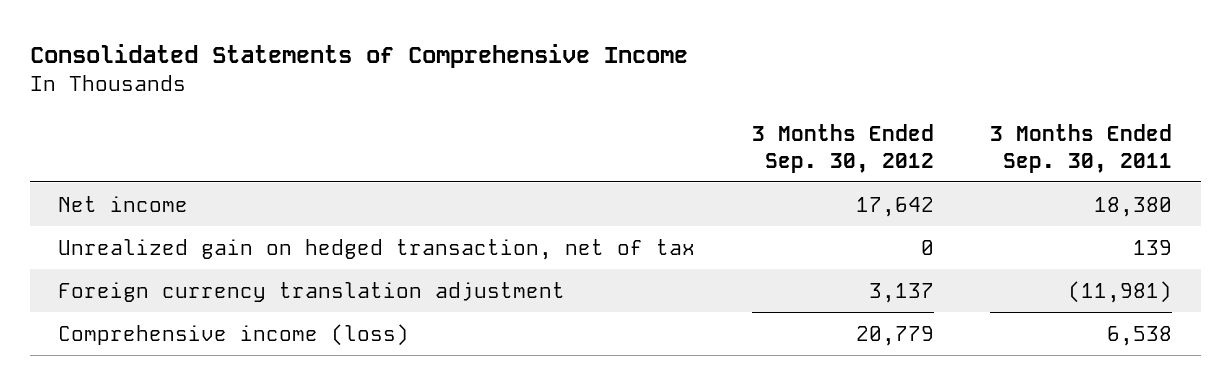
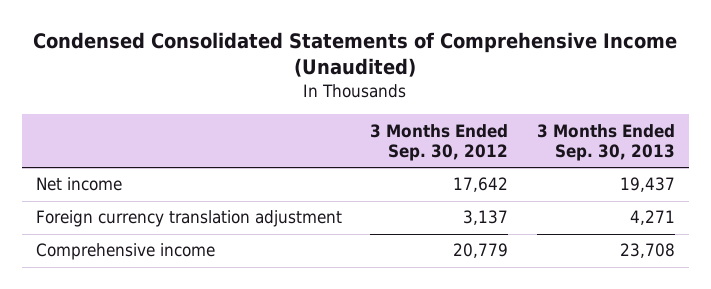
[30,43,689,68] Consolidated Statements of Comprehensive Income -> [33,31,678,78] Condensed Consolidated Statements of Comprehensive Income (Unaudited)
[990,123,1173,173] 3 Months Ended Sep. 30, 2011 -> none
none -> [536,123,675,162] 3 Months Ended Sep. 30, 2013
[58,238,696,260] Unrealized gain on hedged transaction, net of tax -> none
[58,323,410,346] Comprehensive income (loss) -> [35,243,215,261] Comprehensive income

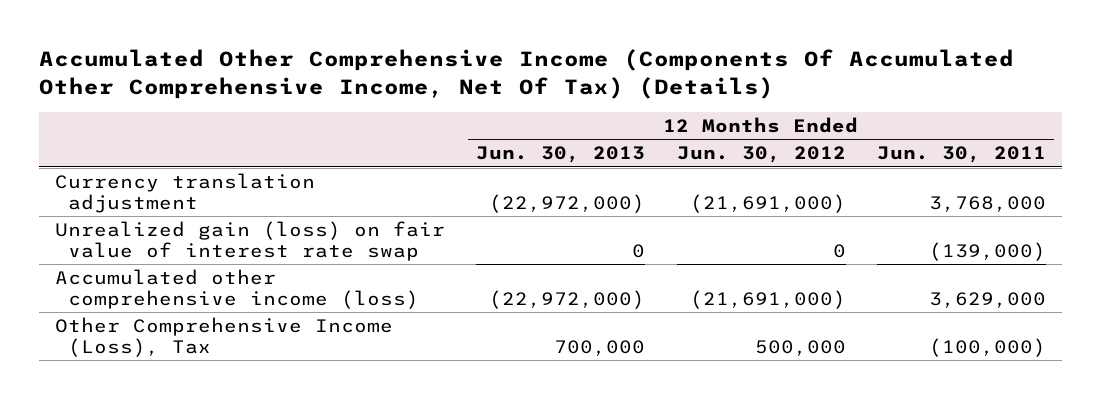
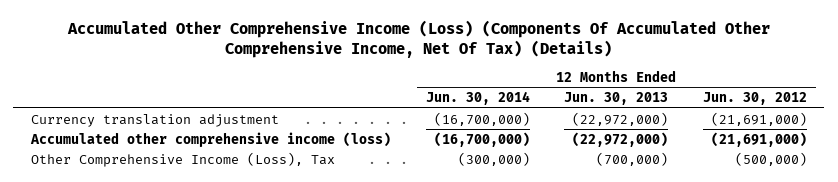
[38,49,1014,99] Accumulated Other Comprehensive Income (Components Of Accumulated Other Comprehensive Income, Net Of Tax) (Details) -> [66,19,770,58] Accumulated Other Comprehensive Income (Loss) (Components Of Accumulated Other Comprehensive Income, Net Of Tax) (Details)
[877,146,1047,164] Jun. 30, 2011 -> none
none -> [425,90,530,105] Jun. 30, 2014
[54,220,445,261] Unrealized gain (loss) on fair value of interest rate swap -> none
[554,339,646,356] 700,000 -> [596,151,669,166] (700,000)
[754,339,846,356] 500,000 -> [734,151,807,166] (500,000)

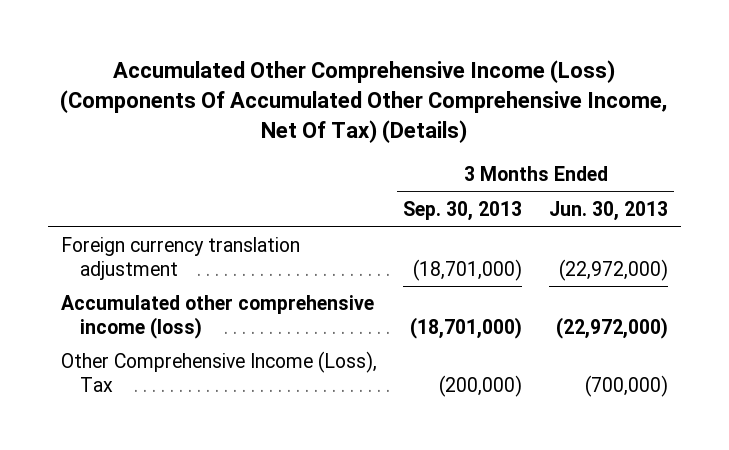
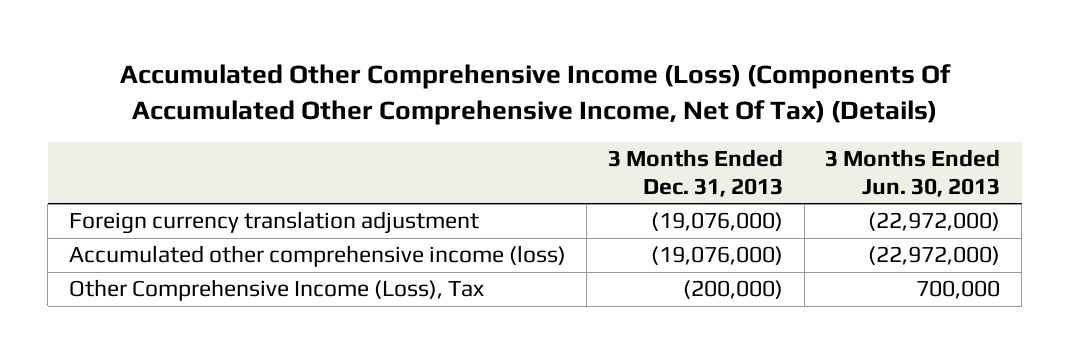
[403,201,523,222] Sep. 30, 2013 -> none
none -> [608,149,784,198] 3 Months Ended Dec. 31, 2013
[584,374,668,397] (700,000) -> [916,280,1001,300] 700,000

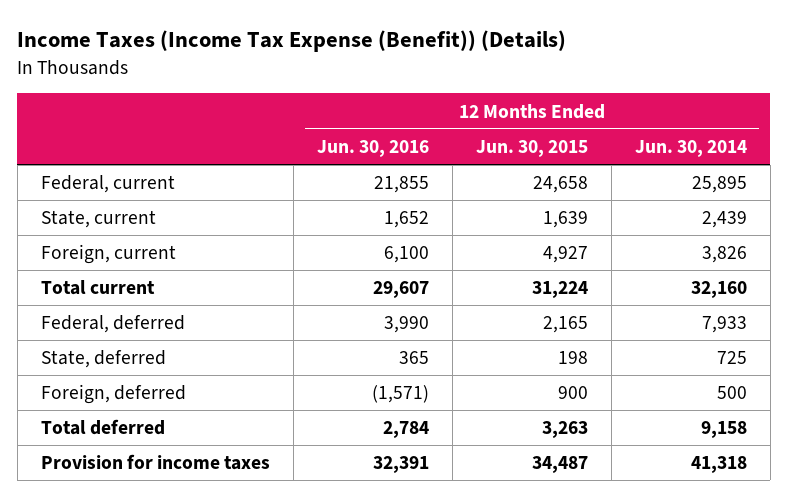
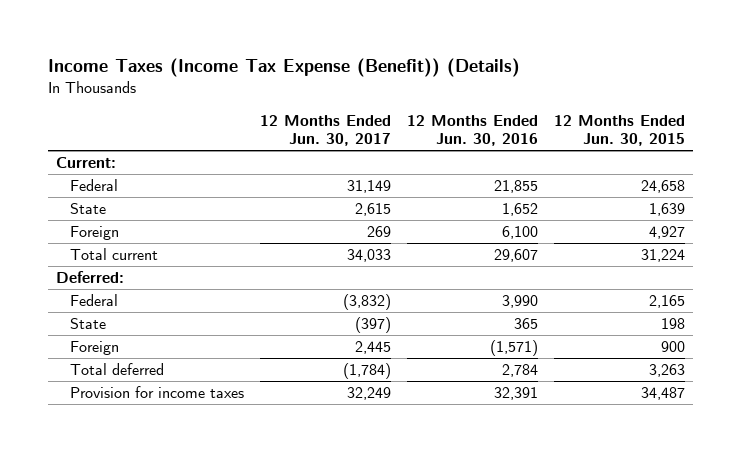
[634,140,747,158] Jun. 30, 2014 -> none
none -> [259,114,391,146] 12 Months Ended Jun. 30, 2017
none -> [56,157,117,169] Current:
[40,175,175,194] Federal, current -> [69,179,118,192] Federal
[40,210,156,229] State, current -> [69,203,106,215] State
[40,244,176,265] Foreign, current -> [69,226,119,241] Foreign
none -> [56,271,125,284] Deferred:
[40,315,185,334] Federal, deferred -> [69,294,118,307] Federal
[40,350,166,369] State, deferred -> [69,318,106,330] State
[40,384,186,405] Foreign, deferred -> [69,341,119,356] Foreign

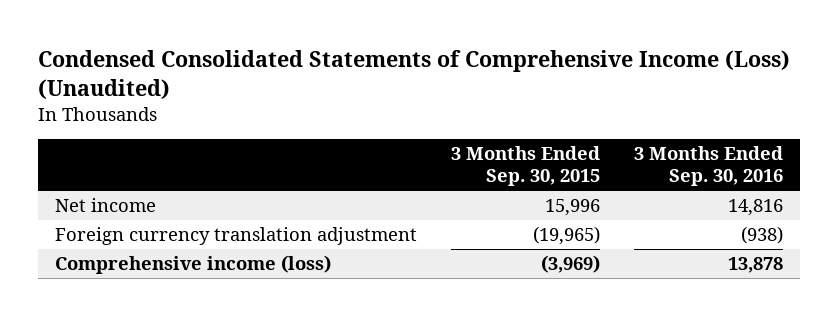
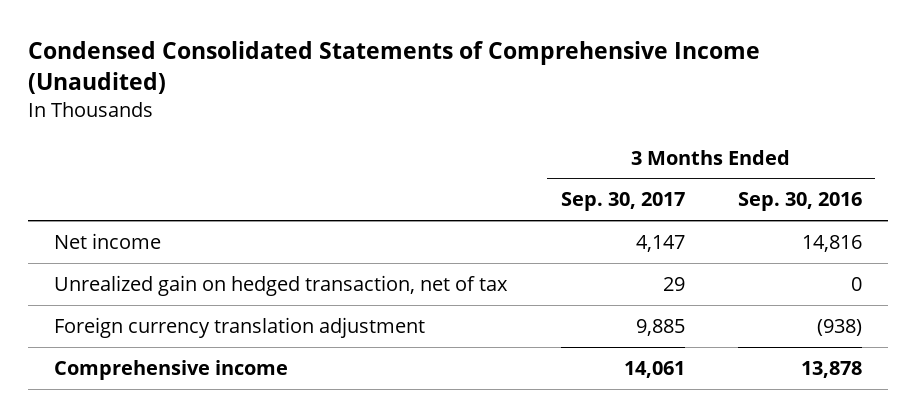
[38,49,791,99] Condensed Consolidated Statements of Comprehensive Income (Loss) (Unaudited) -> [27,40,760,94] Condensed Consolidated Statements of Comprehensive Income (Unaudited)
[451,146,601,187] 3 Months Ended Sep. 30, 2015 -> none
none -> [560,192,685,212] Sep. 30, 2017
none -> [54,274,509,296] Unrealized gain on hedged transaction, net of tax
[55,255,332,275] Comprehensive income (loss) -> [54,359,289,380] Comprehensive income

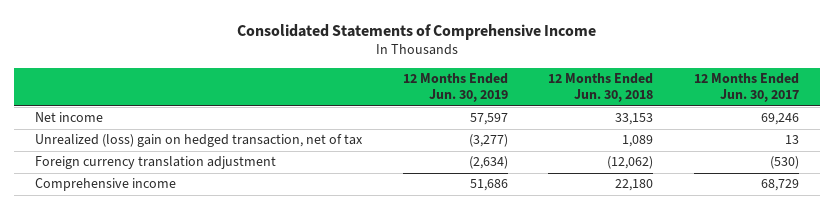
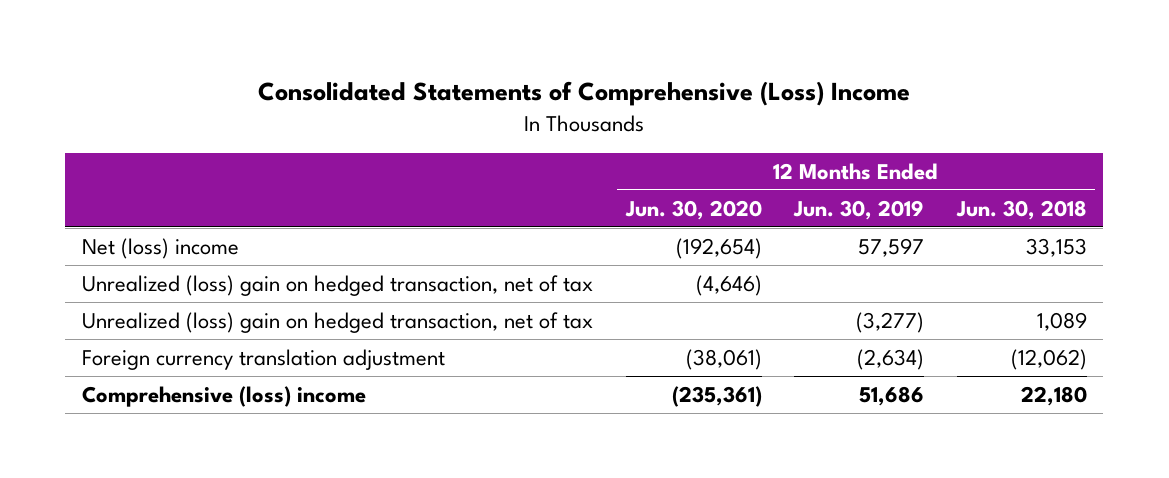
[236,23,596,40] Consolidated Statements of Comprehensive Income -> [258,81,911,107] Consolidated Statements of Comprehensive (Loss) Income
[694,73,800,103] 12 Months Ended Jun. 30, 2017 -> none
none -> [624,199,762,220] Jun. 30, 2020
[34,112,103,123] Net income -> [81,237,239,259] Net (loss) income
none -> [81,274,593,296] Unrealized (loss) gain on hedged transaction, net of tax
[34,178,176,192] Comprehensive income -> [81,385,366,407] Comprehensive (loss) income

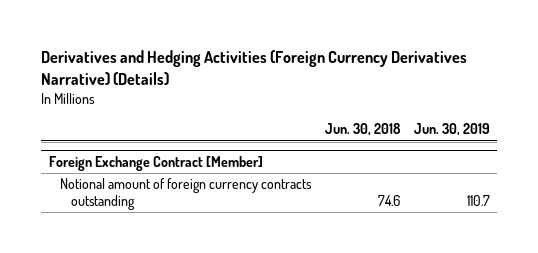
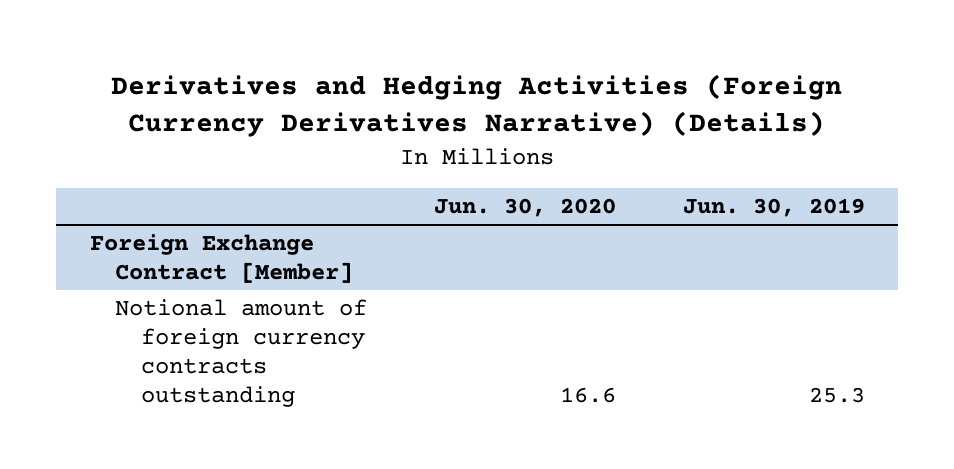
[324,123,401,137] Jun. 30, 2018 -> none
none -> [433,198,616,218] Jun. 30, 2020
[466,194,490,206] 110.7 -> [808,386,865,403] 25.3

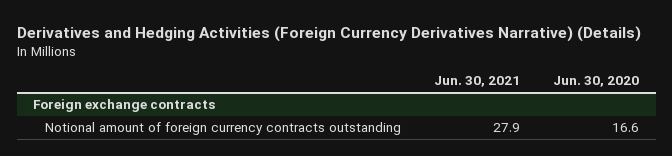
[682,198,865,218] Jun. 30, 2019 -> none
none -> [434,76,521,88] Jun. 30, 2021
[89,234,354,284] Foreign Exchange Contract [Member] -> [33,99,216,113] Foreign exchange contracts

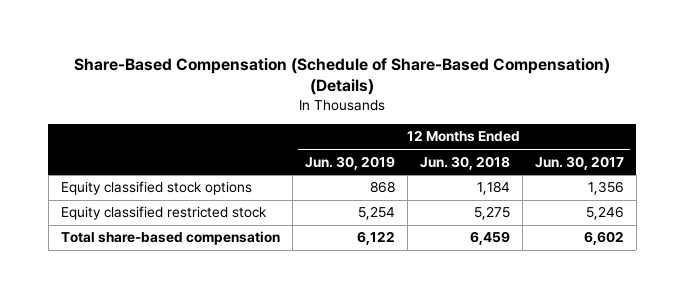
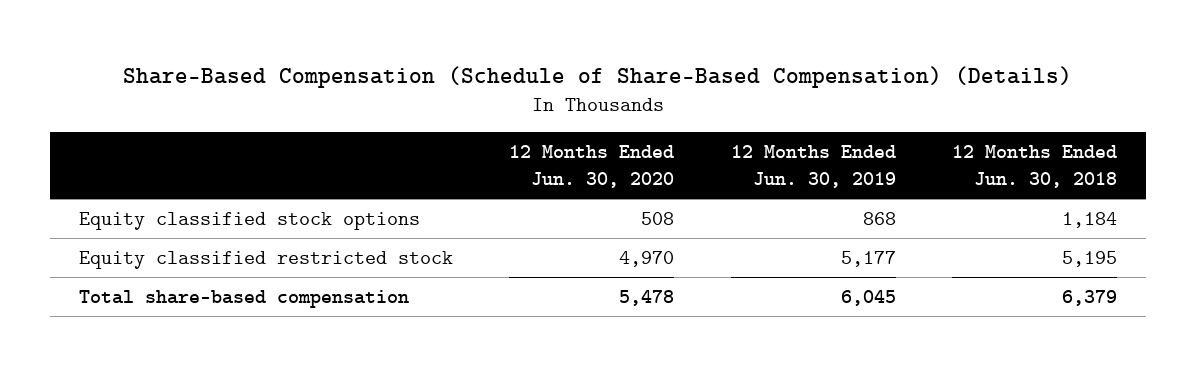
[534,155,624,170] Jun. 30, 2017 -> none
none -> [509,145,675,189] 12 Months Ended Jun. 30, 2020
[357,206,395,221] 5,254 -> [840,250,896,267] 5,177
[473,206,510,221] 5,275 -> [1062,250,1118,267] 5,195
[356,231,395,246] 6,122 -> [840,289,896,306] 6,045
[469,231,510,246] 6,459 -> [1062,289,1118,306] 6,379

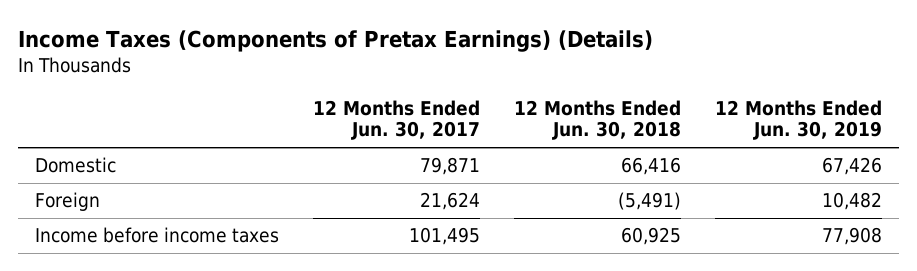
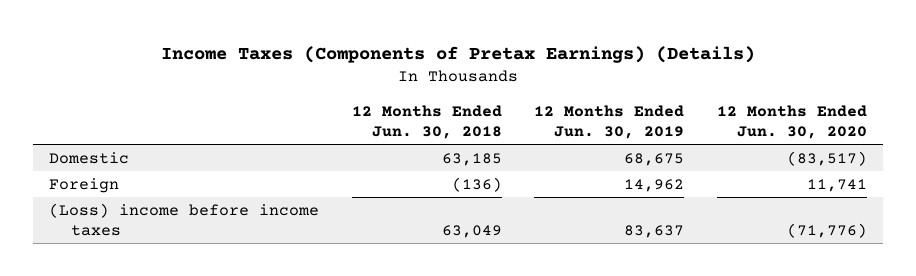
[312,99,480,141] 12 Months Ended Jun. 30, 2017 -> none
none -> [716,104,867,139] 12 Months Ended Jun. 30, 2020
[621,157,682,176] 66,416 -> [441,152,502,166] 63,185
[822,157,883,176] 67,426 -> [624,152,685,166] 68,675
[618,192,682,211] (5,491) -> [451,176,502,192] (136)
[822,192,883,211] 10,482 -> [624,178,685,192] 14,962
[34,227,279,244] Income before income taxes -> [49,202,320,237] (Loss) income before income taxes
[621,227,682,246] 60,925 -> [441,225,502,239] 63,049
[822,227,883,246] 77,908 -> [624,225,685,239] 83,637

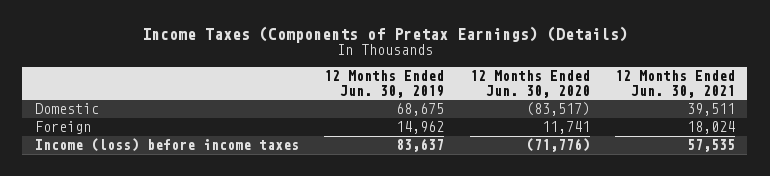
[351,104,502,139] 12 Months Ended Jun. 30, 2018 -> none
none -> [614,69,735,98] 12 Months Ended Jun. 30, 2021
[49,202,320,237] (Loss) income before income taxes -> [35,138,300,153] Income (loss) before income taxes

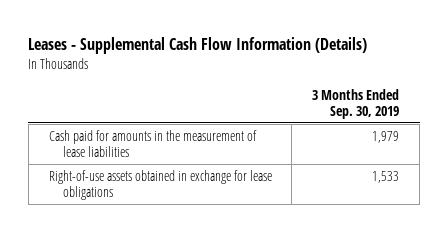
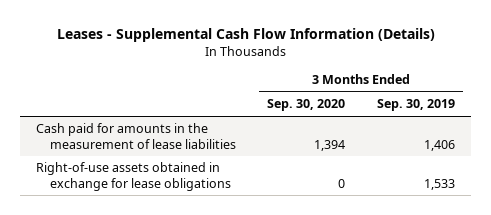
none -> [267,99,346,112] Sep. 30, 2020
[372,130,400,143] 1,979 -> [424,139,456,151] 1,406

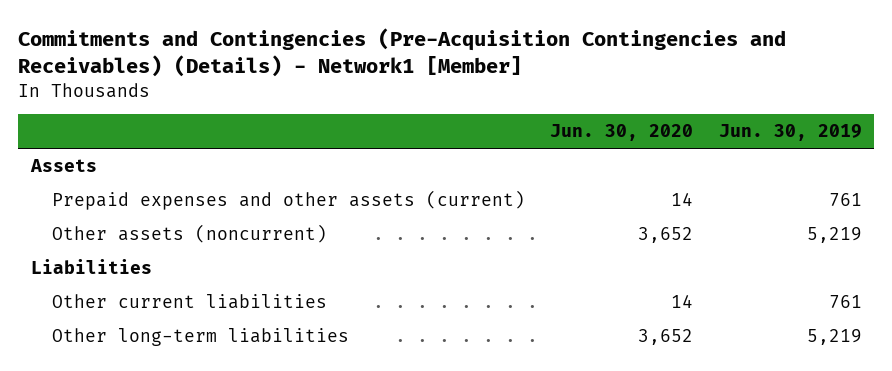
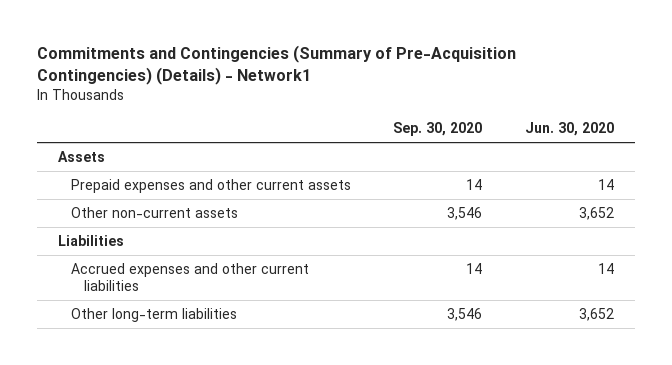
[18,27,787,77] Commitments and Contingencies (Pre-Acquisition Contingencies and Receivables) (Details) - Network1 [Member] -> [37,45,517,86] Commitments and Contingencies (Summary of Pre-Acquisition Contingencies) (Details) - Network1
[718,124,862,142] Jun. 30, 2019 -> none
none -> [393,122,483,137] Sep. 30, 2020
[52,190,526,211] Prepaid expenses and other assets (current) -> [71,179,352,194] Prepaid expenses and other current assets
[52,224,328,244] Other assets (noncurrent) -> [71,207,239,219] Other non-current assets
[52,294,328,310] Other current liabilities -> [71,263,310,292] Accrued expenses and other current liabilities

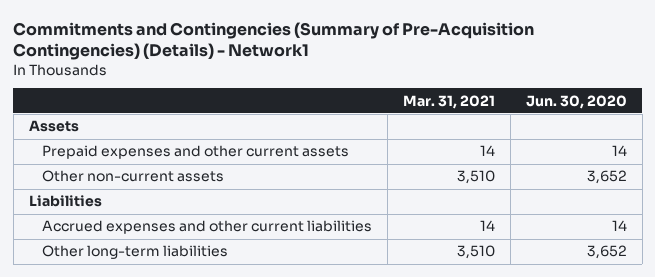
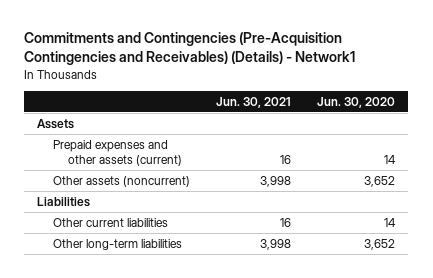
[13,21,535,60] Commitments and Contingencies (Summary of Pre-Acquisition Contingencies) (Details) - Network1 -> [24,32,356,66] Commitments and Contingencies (Pre-Acquisition Contingencies and Receivables) (Details) - Network1
[402,94,495,109] Mar. 31, 2021 -> none
none -> [216,96,292,108] Jun. 30, 2021
[41,145,349,160] Prepaid expenses and other current assets -> [52,139,183,166] Prepaid expenses and other assets (current)
[41,170,224,183] Other non-current assets -> [52,175,190,187] Other assets (noncurrent)
[41,220,372,235] Accrued expenses and other current liabilities -> [52,217,168,227] Other current liabilities

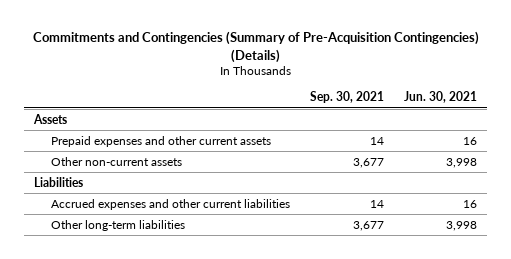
[24,32,356,66] Commitments and Contingencies (Pre-Acquisition Contingencies and Receivables) (Details) - Network1 -> [32,30,479,63] Commitments and Contingencies (Summary of Pre-Acquisition Contingencies) (Details)
[317,96,396,108] Jun. 30, 2020 -> none
none -> [310,91,385,104] Sep. 30, 2021
[52,139,183,166] Prepaid expenses and other assets (current) -> [51,135,272,147] Prepaid expenses and other current assets
[52,175,190,187] Other assets (noncurrent) -> [51,156,183,166] Other non-current assets
[52,217,168,227] Other current liabilities -> [51,198,291,210] Accrued expenses and other current liabilities

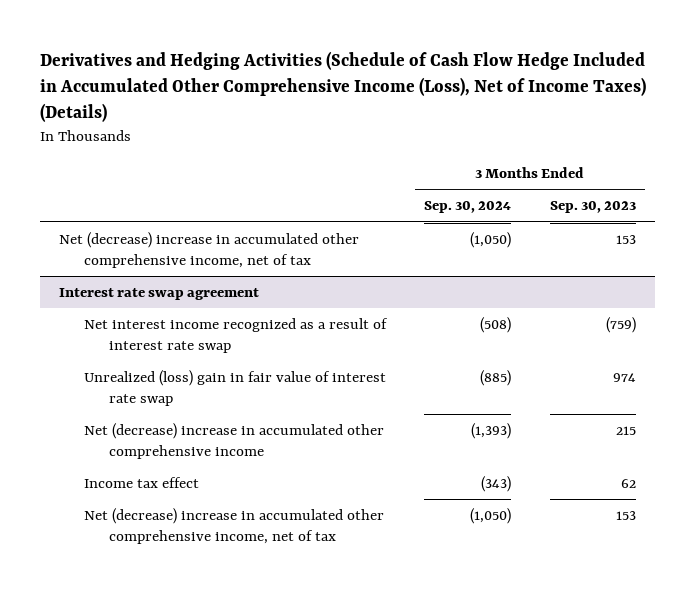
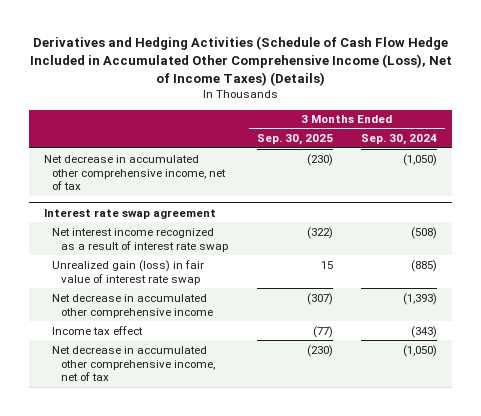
[549,201,636,214] Sep. 30, 2023 -> none
none -> [256,134,333,146] Sep. 30, 2025
[59,231,360,268] Net (decrease) increase in accumulated other comprehensive income, net of tax -> [43,154,227,191] Net decrease in accumulated other comprehensive income, net of tax
[84,369,387,406] Unrealized (loss) gain in fair value of interest rate swap -> [52,259,205,285] Unrealized gain (loss) in fair value of interest rate swap
[84,422,385,459] Net (decrease) increase in accumulated other comprehensive income -> [52,293,213,318] Net decrease in accumulated other comprehensive income
[84,507,385,544] Net (decrease) increase in accumulated other comprehensive income, net of tax -> [52,345,215,382] Net decrease in accumulated other comprehensive income, net of tax

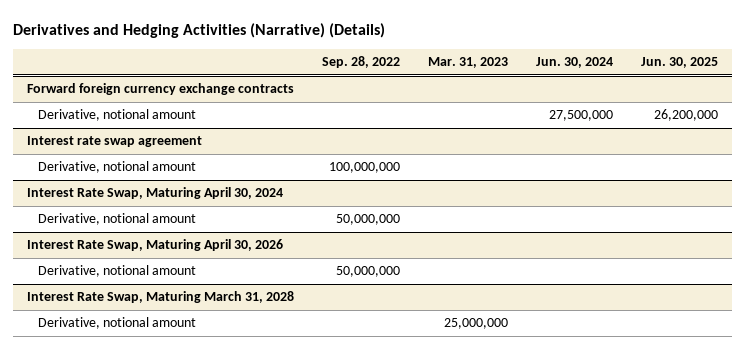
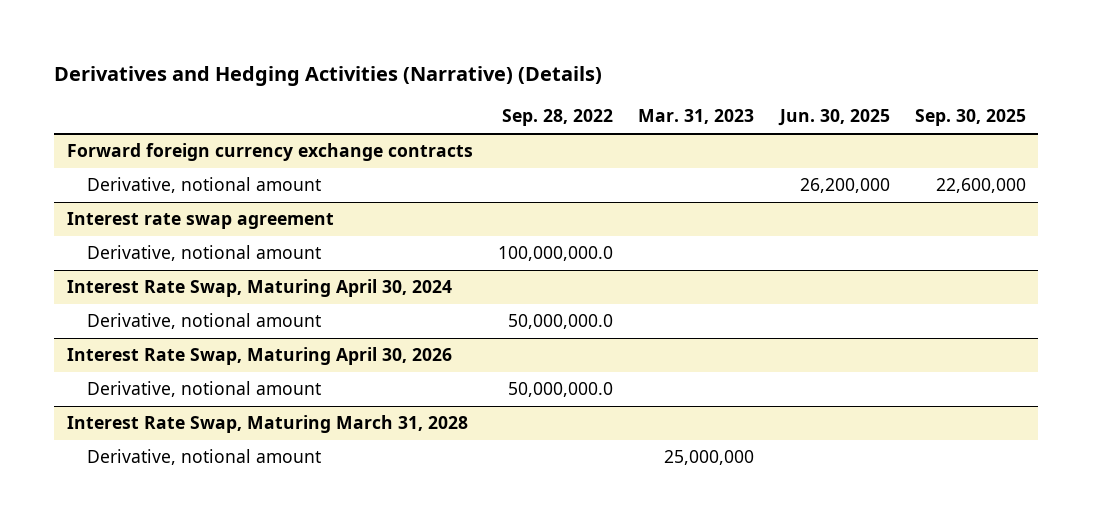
[535,57,613,69] Jun. 30, 2024 -> none
none -> [914,109,1026,127] Sep. 30, 2025
[329,162,401,174] 100,000,000 -> [498,246,614,262] 100,000,000.0
[336,214,401,226] 50,000,000 -> [508,314,614,330] 50,000,000.0
[336,266,401,278] 50,000,000 -> [508,382,614,398] 50,000,000.0

